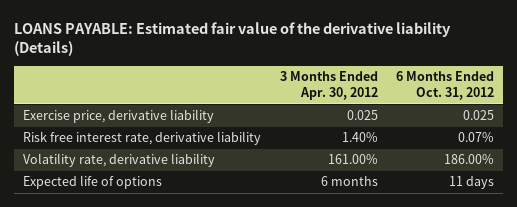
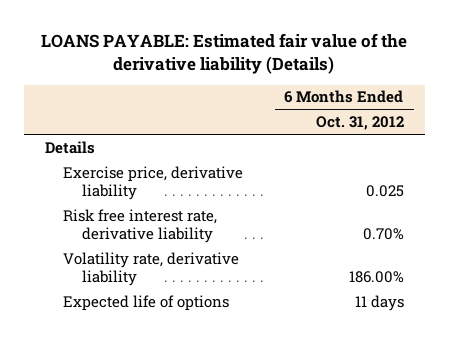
[279,71,378,101] 3 Months Ended Apr. 30, 2012 -> none
none -> [44,140,95,154] Details
[457,132,494,143] 0.07% -> [362,227,404,240] 0.70%

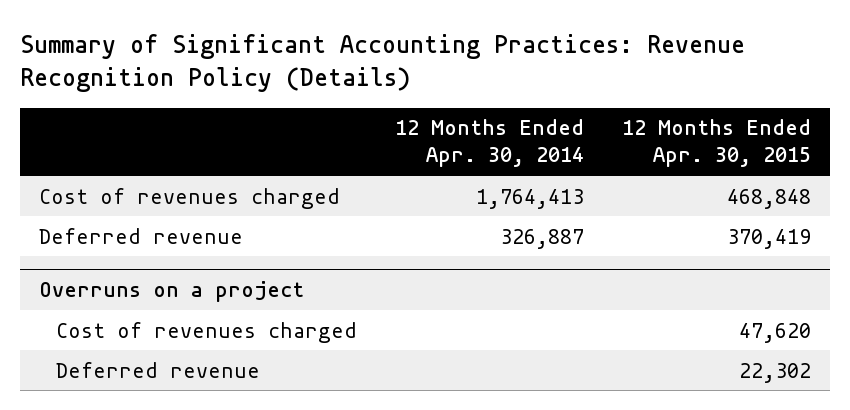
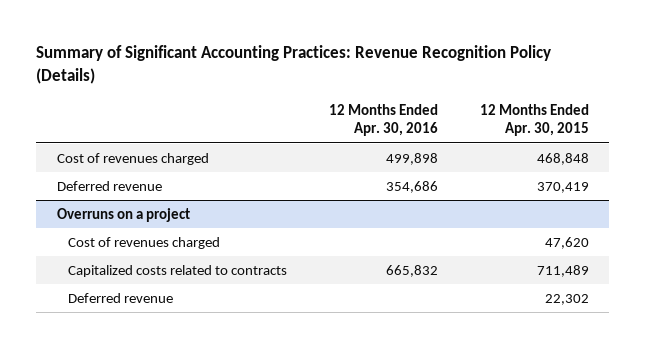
[395,119,585,168] 12 Months Ended Apr. 30, 2014 -> none
none -> [328,103,438,137] 12 Months Ended Apr. 30, 2016
none -> [68,264,288,277] Capitalized costs related to contracts

